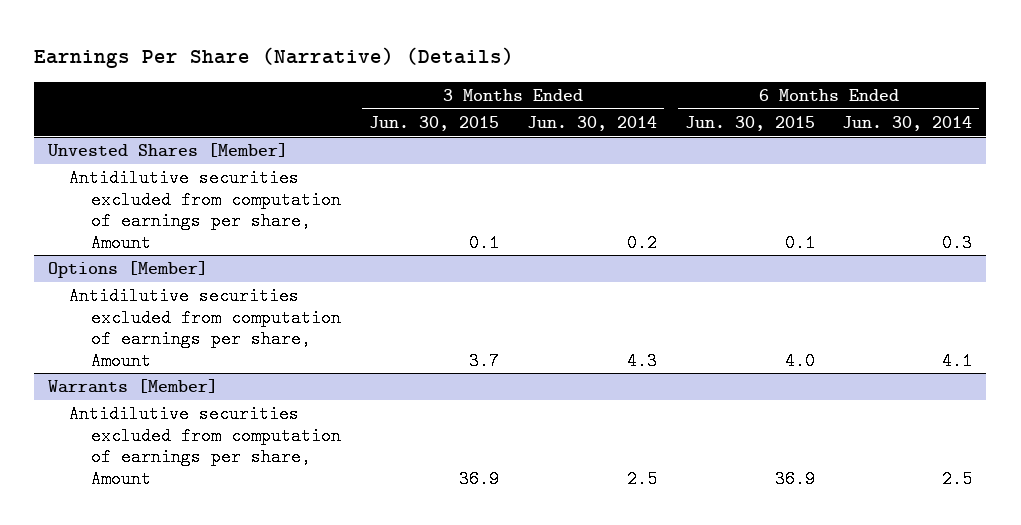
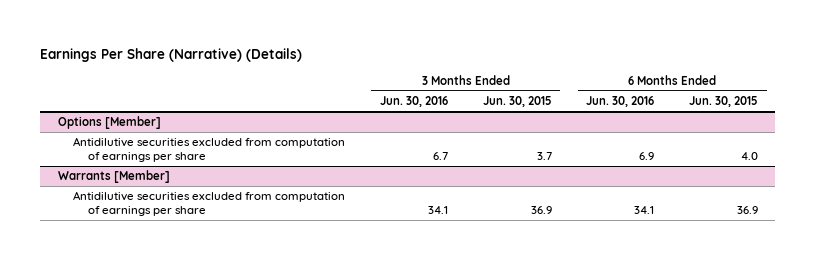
[526,115,657,131] Jun. 30, 2014 -> none
[842,115,973,131] Jun. 30, 2014 -> none
none -> [379,96,448,108] Jun. 30, 2016
none -> [586,96,655,108] Jun. 30, 2016
[47,143,289,158] Unvested Shares [Member] -> none
[69,169,341,252] Antidilutive securities excluded from computation of earnings per share, Amount -> none
[69,287,341,370] Antidilutive securities excluded from computation of earnings per share, Amount -> [72,137,345,162] Antidilutive securities excluded from computation of earnings per share
[69,405,341,488] Antidilutive securities excluded from computation of earnings per share, Amount -> [72,191,345,216] Antidilutive securities excluded from computation of earnings per share

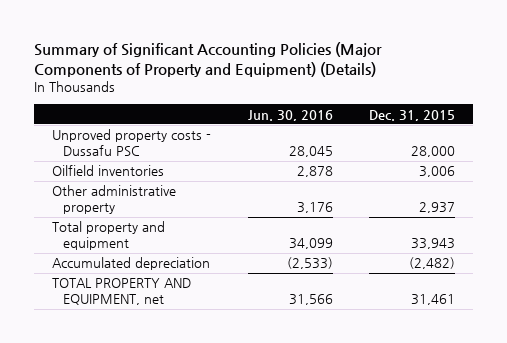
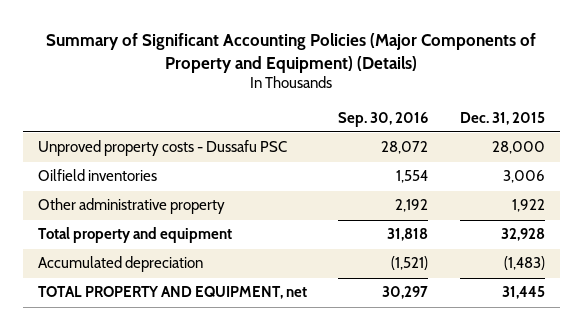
[247,109,333,121] Jun. 30, 2016 -> none
none -> [338,111,429,127] Sep. 30, 2016
[418,202,455,214] 2,937 -> [511,199,545,213] 1,922
[410,238,455,250] 33,943 -> [500,228,545,242] 32,928
[408,257,455,270] (2,482) -> [503,256,545,271] (1,483)
[410,294,455,306] 31,461 -> [501,286,545,300] 31,445

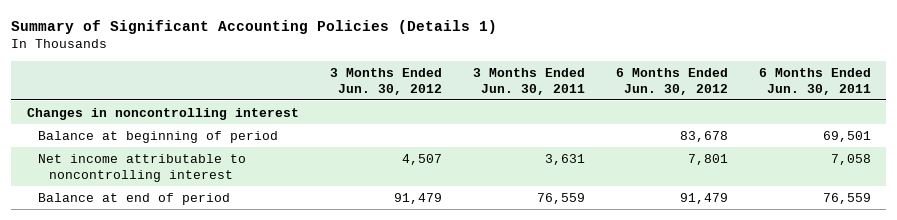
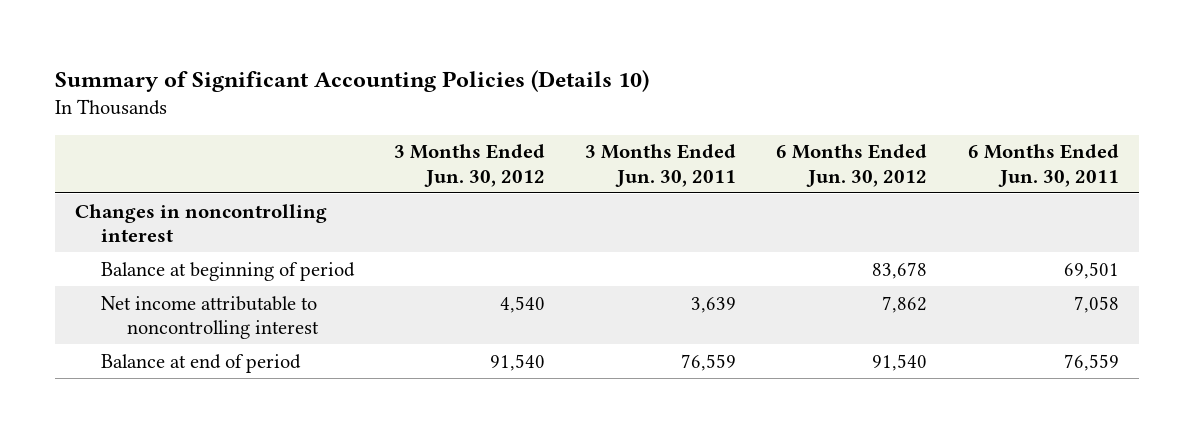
[11,20,498,35] Summary of Significant Accounting Policies (Details 1) -> [55,69,650,92] Summary of Significant Accounting Policies (Details 10)
[401,153,442,165] 4,507 -> [500,295,546,313] 4,540
[544,153,585,165] 3,631 -> [691,296,737,313] 3,639
[687,153,728,165] 7,801 -> [882,295,928,313] 7,862
[393,192,442,204] 91,479 -> [490,353,546,371] 91,540
[679,192,728,204] 91,479 -> [872,353,928,371] 91,540

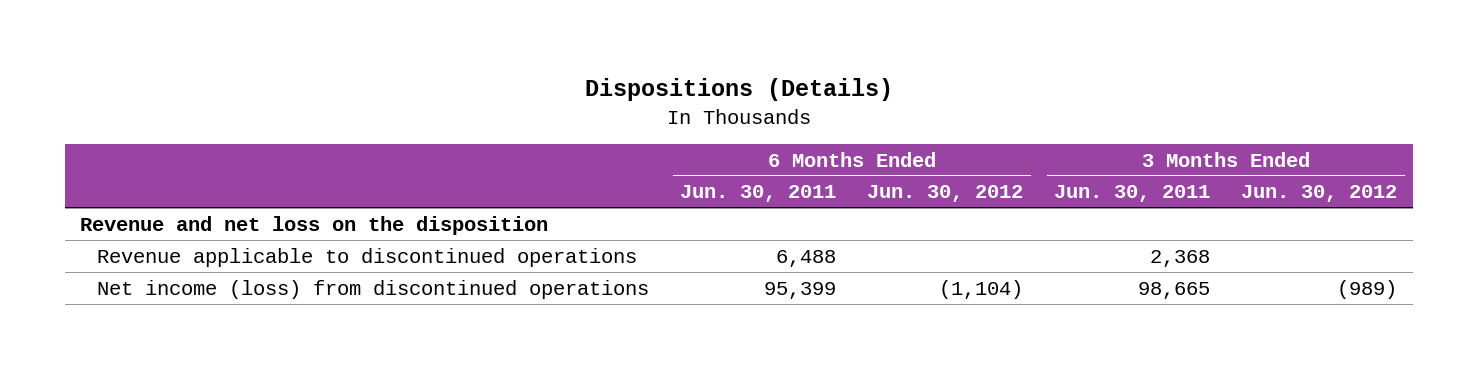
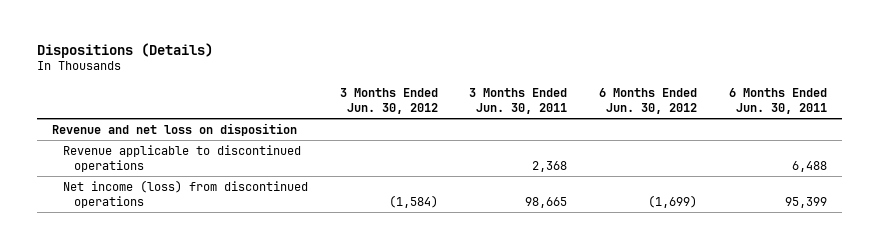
[80,215,549,235] Revenue and net loss on the disposition -> [52,122,298,136] Revenue and net loss on disposition
[939,279,1024,299] (1,104) -> [647,194,697,208] (1,699)
[1337,279,1398,299] (989) -> [388,194,438,208] (1,584)

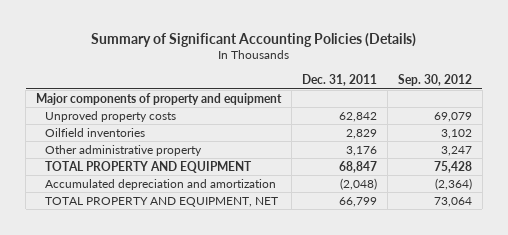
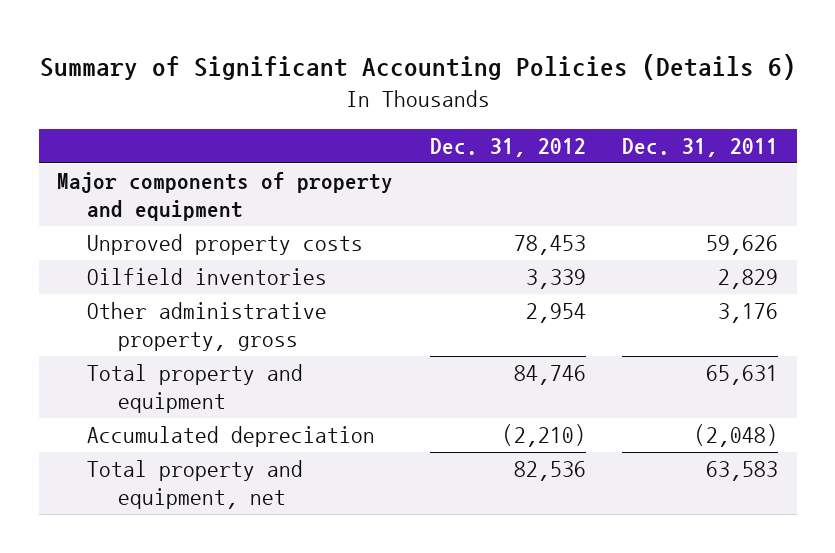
[90,32,416,47] Summary of Significant Accounting Policies (Details) -> [39,53,796,80] Summary of Significant Accounting Policies (Details 6)
[397,74,472,87] Sep. 30, 2012 -> none
none -> [429,138,586,158] Dec. 31, 2012
[338,111,377,122] 62,842 -> [706,235,779,256] 59,626
[44,144,202,156] Other administrative property -> [87,302,328,352] Other administrative property, gross
[44,160,252,173] TOTAL PROPERTY AND EQUIPMENT -> [87,364,304,414] Total property and equipment
[338,160,377,173] 68,847 -> [706,365,779,386] 65,631
[44,178,276,190] Accumulated depreciation and amortization -> [87,426,376,448] Accumulated depreciation
[44,196,278,207] TOTAL PROPERTY AND EQUIPMENT, NET -> [87,460,304,510] Total property and equipment, net
[338,196,377,207] 66,799 -> [706,461,779,482] 63,583

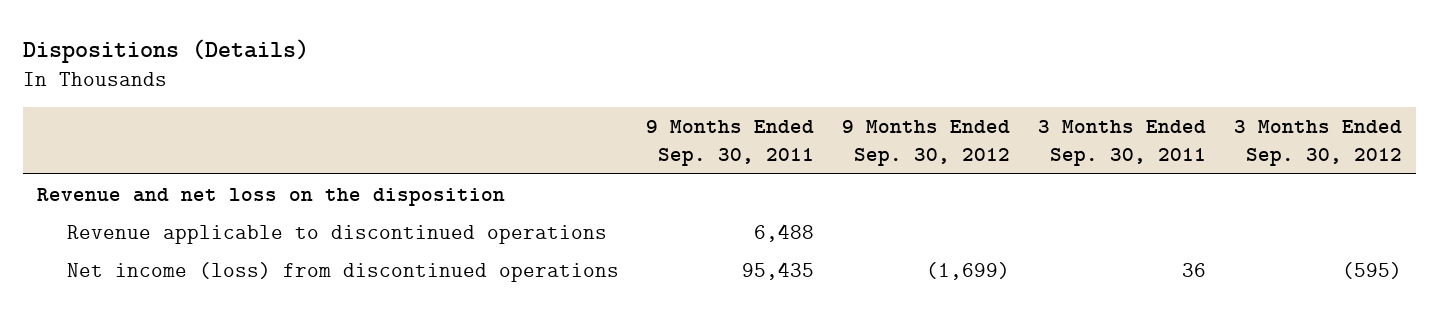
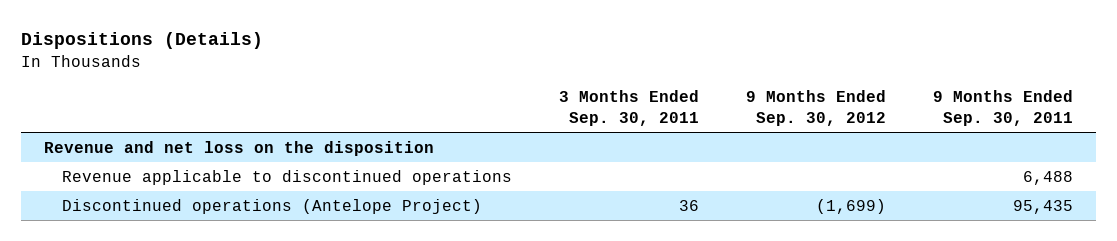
[1234,120,1403,167] 3 Months Ended Sep. 30, 2012 -> none
[66,261,619,282] Net income (loss) from discontinued operations -> [62,198,483,214] Discontinued operations (Antelope Project)

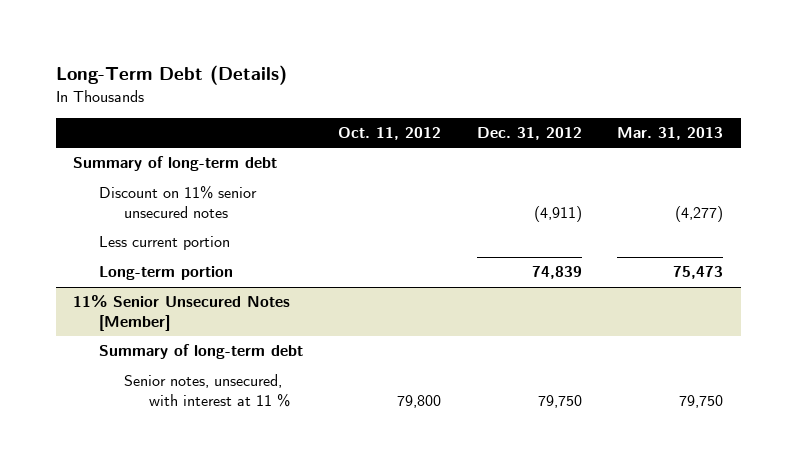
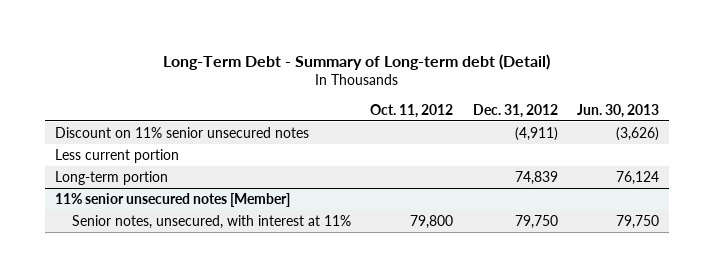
[55,65,287,86] Long-Term Debt (Details) -> [163,53,551,70] Long-Term Debt - Summary of Long-term debt (Detail)
[617,127,724,141] Mar. 31, 2013 -> none
none -> [577,103,660,118] Jun. 30, 2013
[73,156,278,172] Summary of long-term debt -> none
[98,344,303,360] Summary of long-term debt -> none
[73,295,291,331] 11% Senior Unsecured Notes [Member] -> [54,192,290,207] 11% senior unsecured notes [Member]
[123,374,291,407] Senior notes, unsecured, with interest at 11 % -> [71,214,351,229] Senior notes, unsecured, with interest at 11%

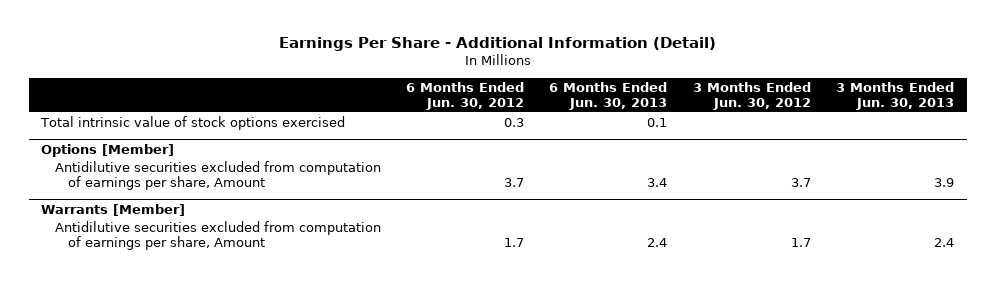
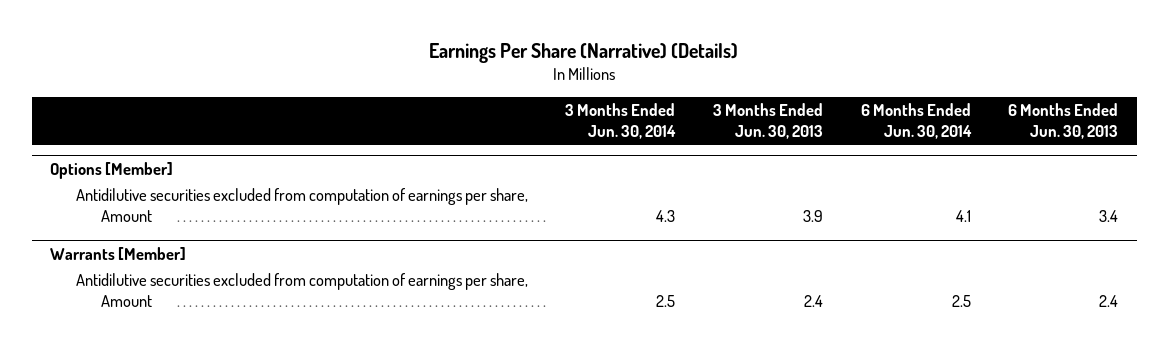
[278,37,716,52] Earnings Per Share - Additional Information (Detail) -> [429,42,739,63] Earnings Per Share (Narrative) (Details)
[406,81,525,111] 6 Months Ended Jun. 30, 2012 -> none
[692,81,811,111] 3 Months Ended Jun. 30, 2012 -> none
none -> [565,103,677,140] 3 Months Ended Jun. 30, 2014
none -> [860,103,972,140] 6 Months Ended Jun. 30, 2014
[40,115,346,130] Total intrinsic value of stock options exercised -> none

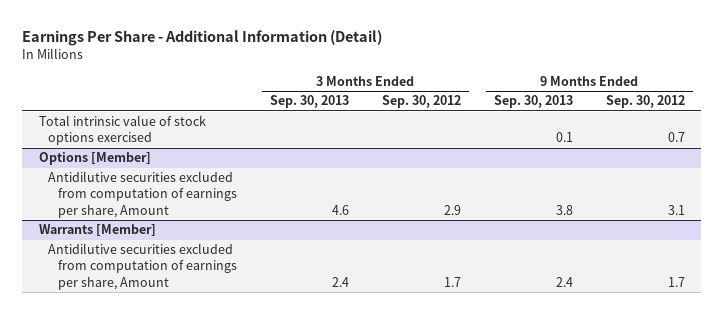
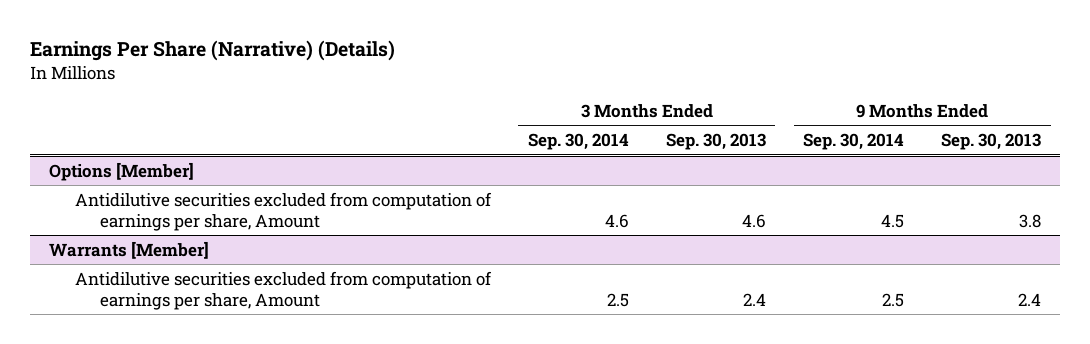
[22,29,383,46] Earnings Per Share - Additional Information (Detail) -> [30,40,396,62] Earnings Per Share (Narrative) (Details)
[381,95,461,109] Sep. 30, 2012 -> none
[605,95,685,109] Sep. 30, 2012 -> none
none -> [527,132,629,150] Sep. 30, 2014
none -> [803,132,905,150] Sep. 30, 2014
[38,115,206,146] Total intrinsic value of stock options exercised -> none

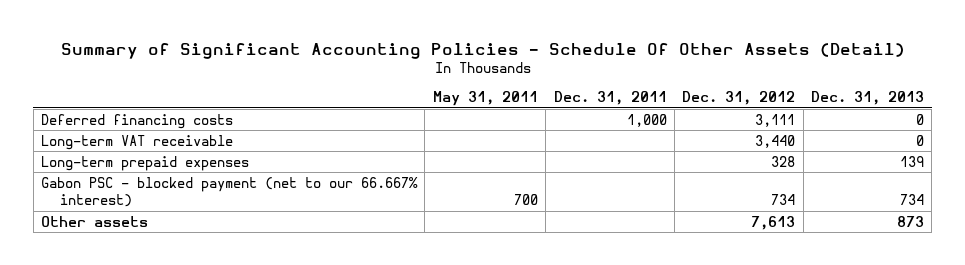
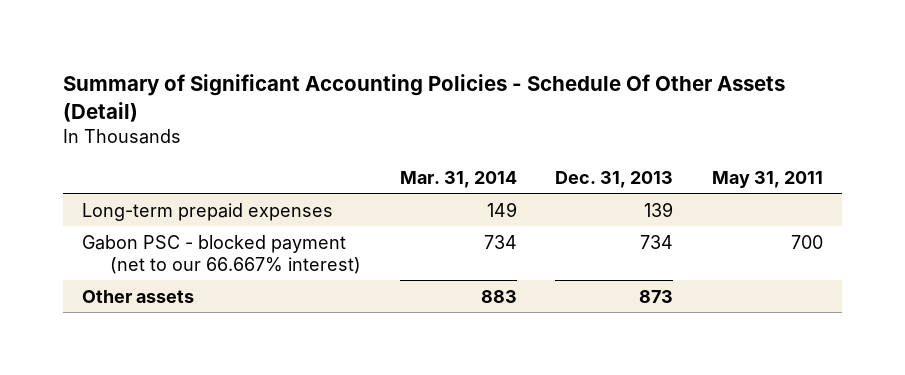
[553,91,667,106] Dec. 31, 2011 -> none
[682,91,796,106] Dec. 31, 2012 -> none
none -> [399,170,517,188] Mar. 31, 2014
[41,113,234,129] Deferred financing costs -> none
[41,134,234,150] Long-term VAT receivable -> none

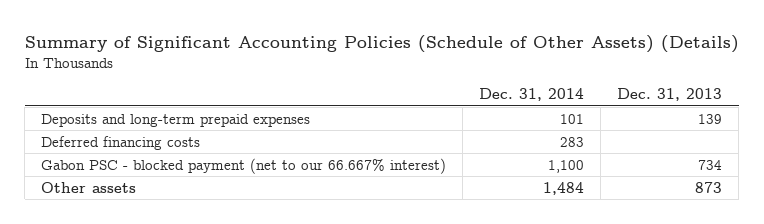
[63,73,786,122] Summary of Significant Accounting Policies - Schedule Of Other Assets (Detail) -> [24,34,739,53] Summary of Significant Accounting Policies (Schedule of Other Assets) (Details)
[399,170,517,188] Mar. 31, 2014 -> none
[711,170,823,188] May 31, 2011 -> none
none -> [479,88,585,102] Dec. 31, 2014
[82,202,334,221] Long-term prepaid expenses -> [41,113,311,127] Deposits and long-term prepaid expenses
none -> [41,135,201,150] Deferred financing costs

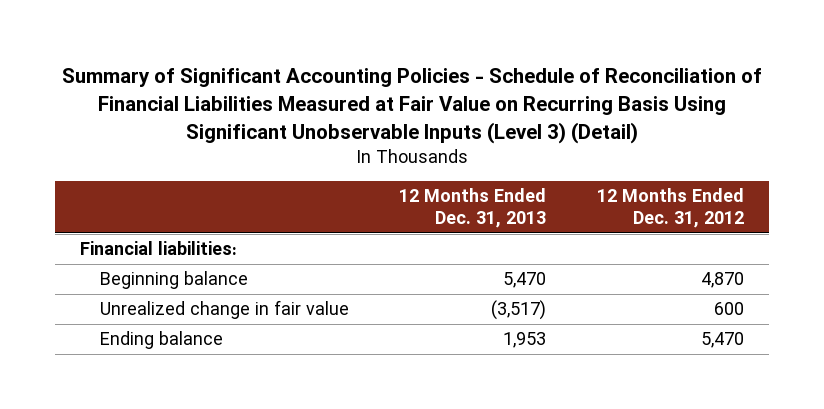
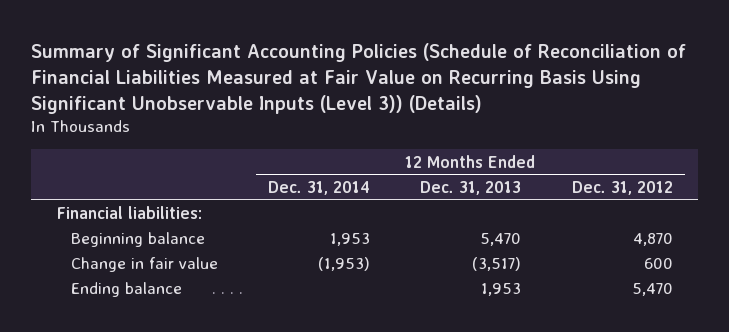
[61,67,762,144] Summary of Significant Accounting Policies - Schedule of Reconciliation of Financial Liabilities Measured at Fair Value on Recurring Basis Using Significant Unobservable Inputs (Level 3) (Detail) -> [31,42,687,114] Summary of Significant Accounting Policies (Schedule of Reconciliation of Financial Liabilities Measured at Fair Value on Recurring Basis Using Significant Unobservable Inputs (Level 3)) (Details)
none -> [268,181,371,196] Dec. 31, 2014
[99,300,349,320] Unrealized change in fair value -> [71,257,219,273] Change in fair value

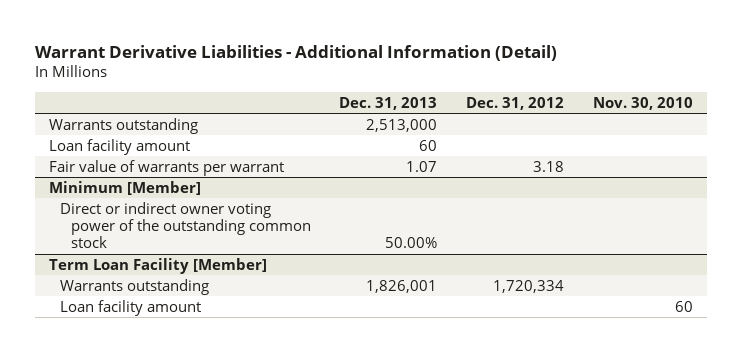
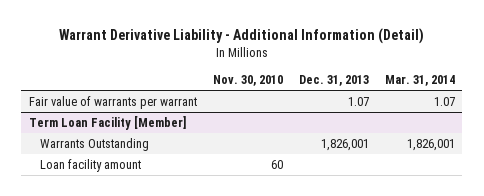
[34,44,557,61] Warrant Derivative Liabilities - Additional Information (Detail) -> [58,28,424,45] Warrant Derivative Liability - Additional Information (Detail)
[466,96,565,110] Dec. 31, 2012 -> none
none -> [384,75,455,87] Mar. 31, 2014
[49,117,199,134] Warrants outstanding -> none
[49,138,191,155] Loan facility amount -> none
[49,180,202,195] Minimum [Member] -> none
[59,201,311,249] Direct or indirect owner voting power of the outstanding common stock -> none
[59,278,209,295] Warrants outstanding -> [40,137,150,151] Warrants Outstanding

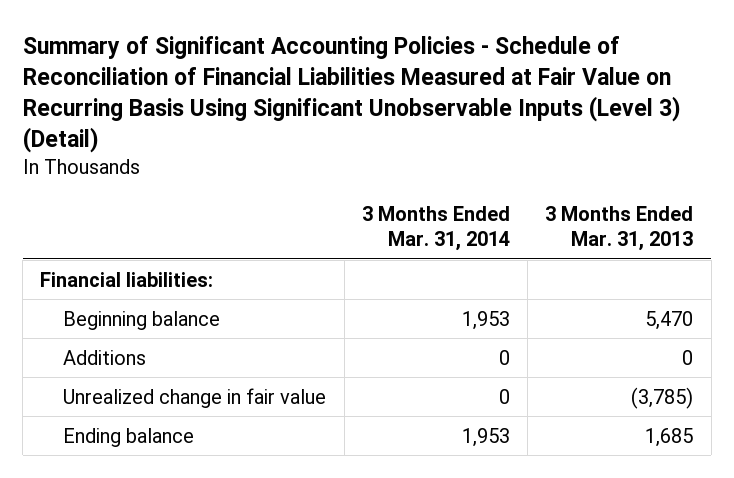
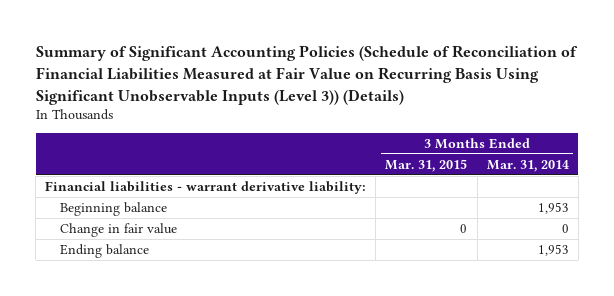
[22,35,681,154] Summary of Significant Accounting Policies - Schedule of Reconciliation of Financial Liabilities Measured at Fair Value on Recurring Basis Using Significant Unobservable Inputs (Level 3) (Detail) -> [35,45,578,105] Summary of Significant Accounting Policies (Schedule of Reconciliation of Financial Liabilities Measured at Fair Value on Recurring Basis Using Significant Unobservable Inputs (Level 3)) (Details)
[545,205,694,252] 3 Months Ended Mar. 31, 2013 -> none
none -> [385,158,468,172] Mar. 31, 2015
[40,271,214,287] Financial liabilities: -> none
none -> [45,180,367,194] Financial liabilities - warrant derivative liability:
[63,349,147,365] Additions -> none
[63,387,327,408] Unrealized change in fair value -> [59,222,177,237] Change in fair value

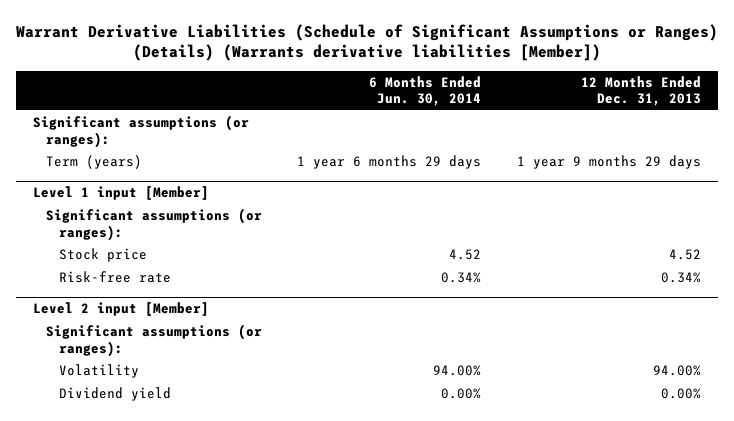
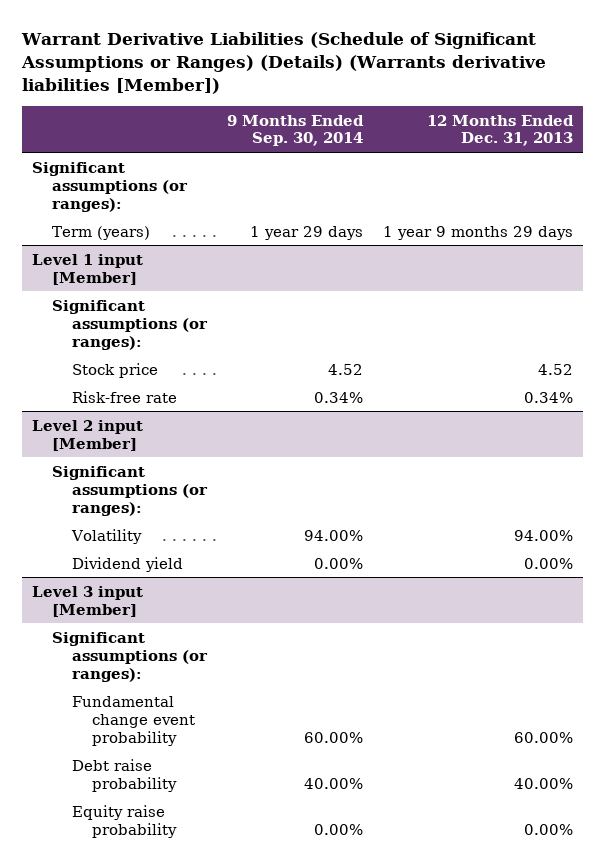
[369,75,482,107] 6 Months Ended Jun. 30, 2014 -> none
none -> [226,114,364,147] 9 Months Ended Sep. 30, 2014
none -> [32,585,144,617] Level 3 input [Member]
none -> [52,631,209,682] Significant assumptions (or ranges):
none -> [72,695,196,746] Fundamental change event probability
none -> [72,758,178,792] Debt raise probability
none -> [72,804,178,838] Equity raise probability

